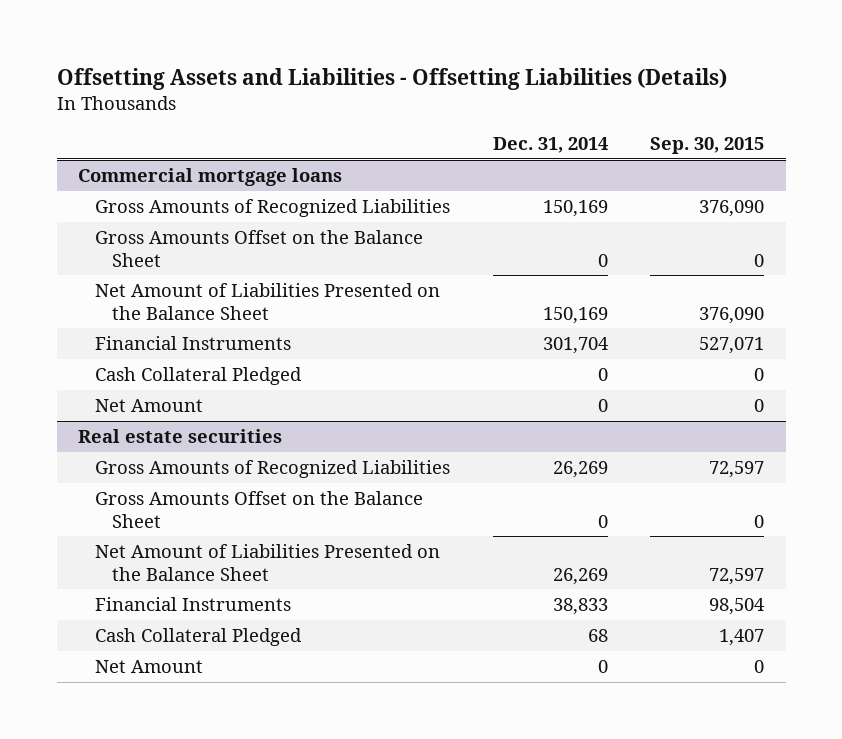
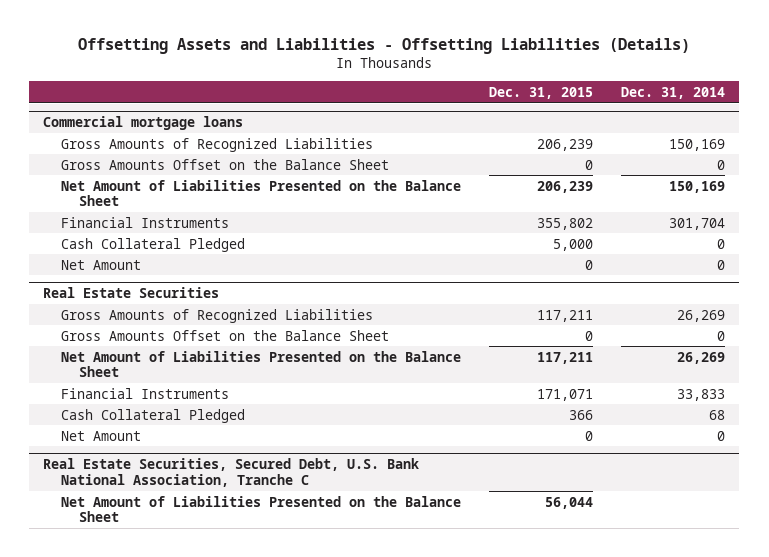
[650,137,765,155] Sep. 30, 2015 -> none
none -> [489,86,594,99] Dec. 31, 2015
[78,428,283,443] Real estate securities -> [43,287,220,299] Real Estate Securities
[552,597,608,615] 38,833 -> [677,388,726,401] 33,833
none -> [43,458,420,487] Real Estate Securities, Secured Debt, U.S. Bank National Association, Tranche C
none -> [61,495,462,523] Net Amount of Liabilities Presented on the Balance Sheet

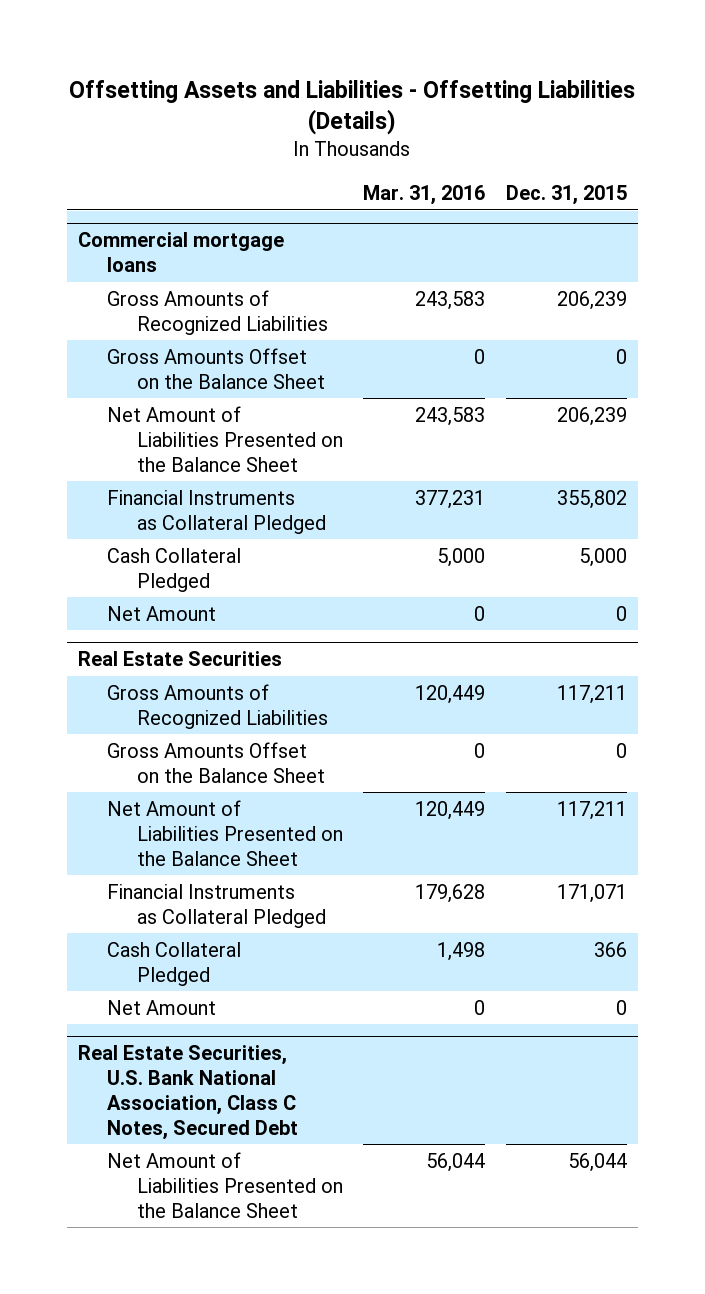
[621,86,726,99] Dec. 31, 2014 -> none
none -> [363,185,486,206] Mar. 31, 2016
[61,216,230,228] Financial Instruments -> [107,489,326,534] Financial Instruments as Collateral Pledged
[61,387,230,399] Financial Instruments -> [107,883,326,928] Financial Instruments as Collateral Pledged
[43,458,420,487] Real Estate Securities, Secured Debt, U.S. Bank National Association, Tranche C -> [77,1045,299,1140] Real Estate Securities, U.S. Bank National Association, Class C Notes, Secured Debt

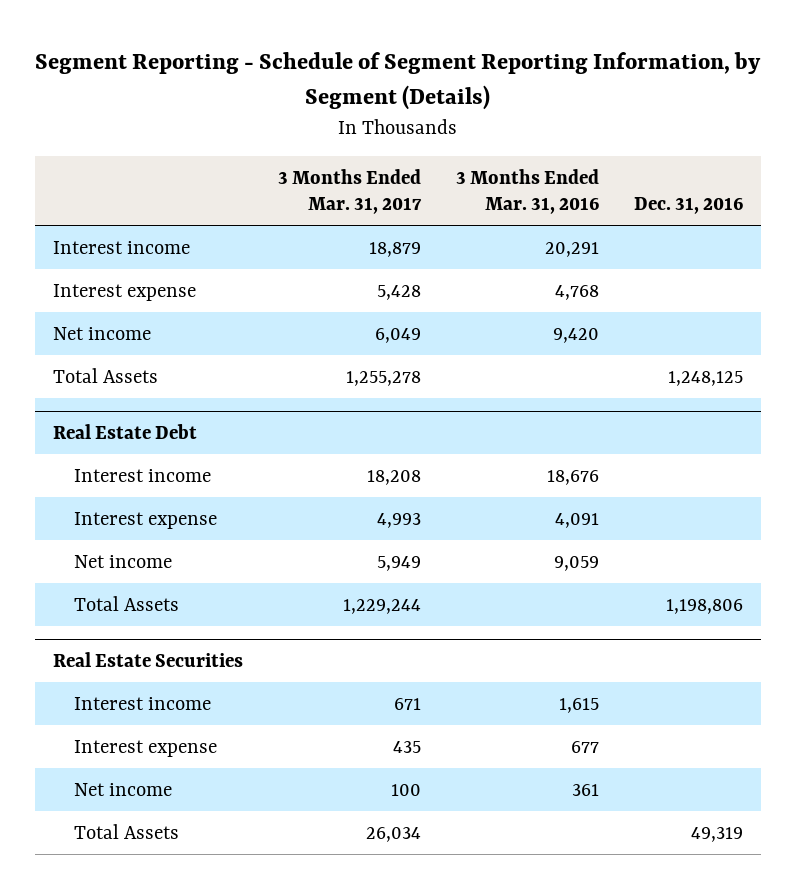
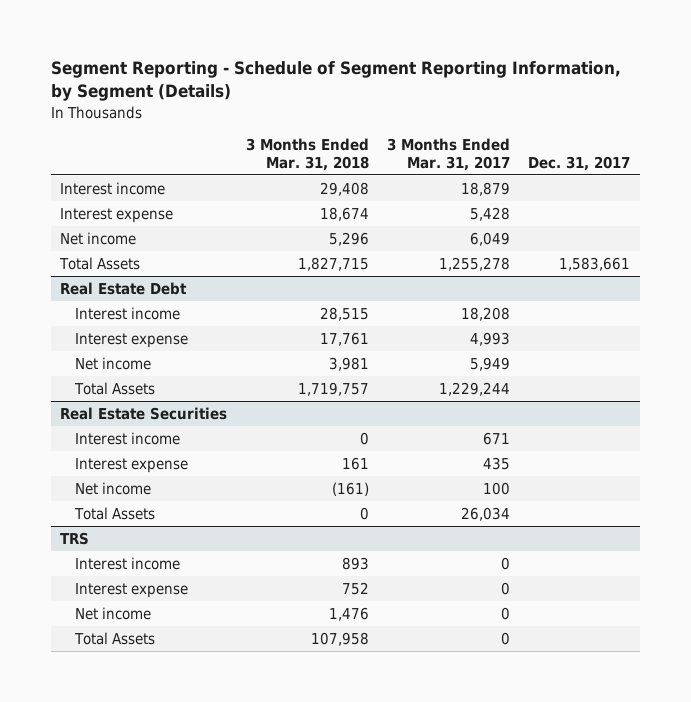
[456,168,600,214] 3 Months Ended Mar. 31, 2016 -> none
[634,196,744,214] Dec. 31, 2016 -> none
none -> [245,138,369,171] 3 Months Ended Mar. 31, 2018
none -> [528,155,631,171] Dec. 31, 2017
none -> [60,531,90,545] TRS
none -> [74,556,180,570] Interest income
none -> [74,582,188,598] Interest expense
none -> [74,606,151,620] Net income
none -> [73,631,155,645] Total Assets

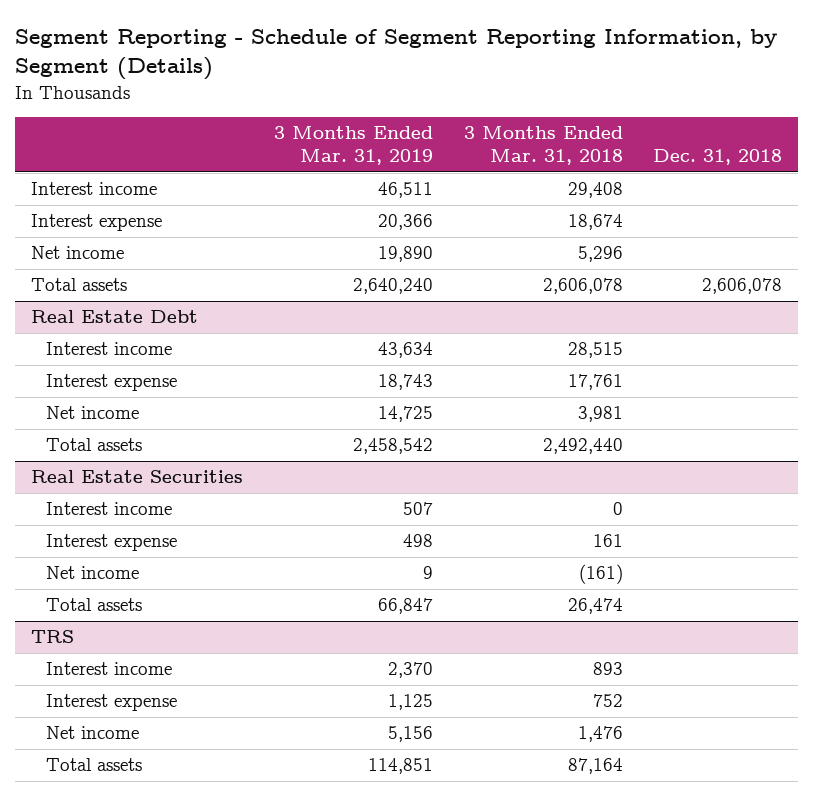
[387,138,511,171] 3 Months Ended Mar. 31, 2017 -> none
[528,155,631,171] Dec. 31, 2017 -> none
none -> [273,126,433,166] 3 Months Ended Mar. 31, 2019
none -> [653,149,783,166] Dec. 31, 2018
[59,256,141,270] Total Assets -> [30,278,127,292] Total assets
[297,256,369,271] 1,827,715 -> [542,278,623,295] 2,606,078
[73,381,155,395] Total Assets -> [45,438,142,452] Total assets
[297,381,369,396] 1,719,757 -> [542,438,623,455] 2,492,440
[73,506,155,520] Total Assets -> [45,598,142,612] Total assets
[359,506,369,520] 0 -> [567,598,623,615] 26,474
[73,631,155,645] Total Assets -> [45,758,142,772] Total assets
[310,631,369,646] 107,958 -> [567,758,623,775] 87,164

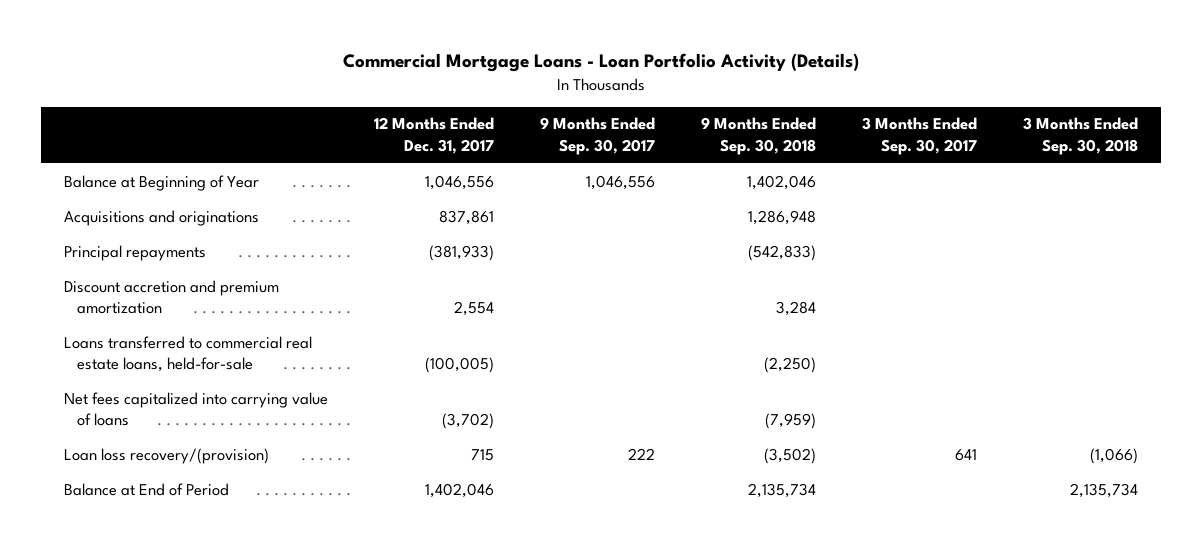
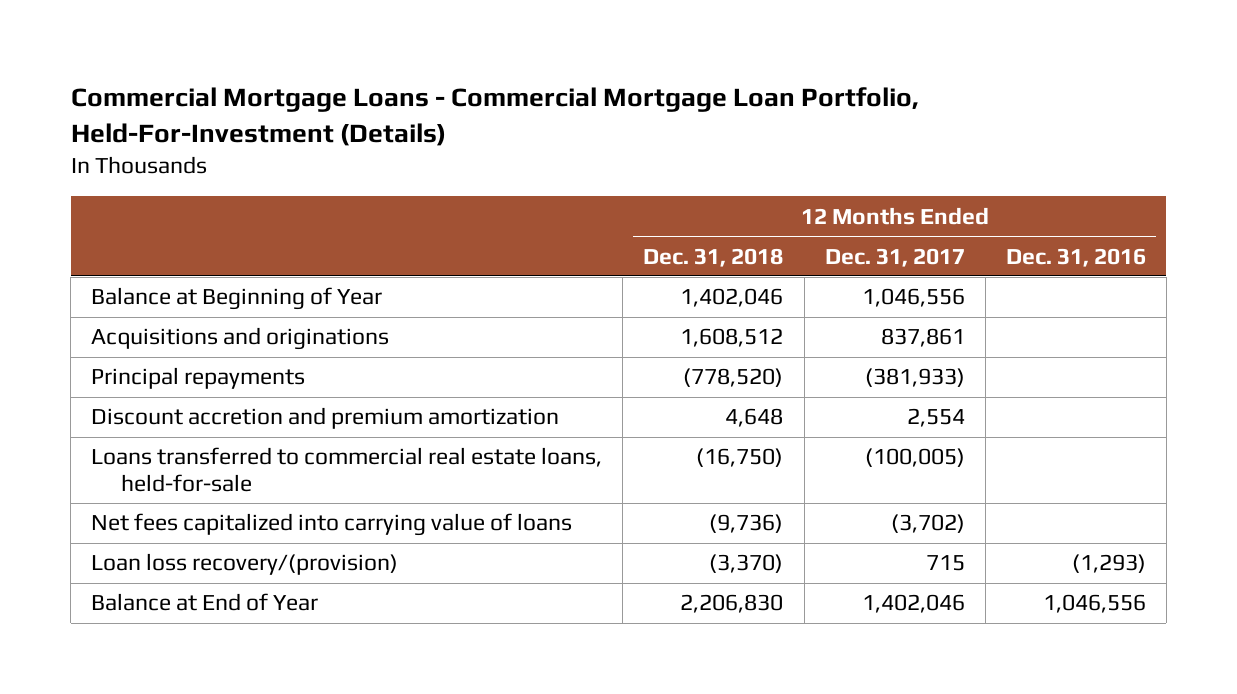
[343,53,860,73] Commercial Mortgage Loans - Loan Portfolio Activity (Details) -> [70,87,919,147] Commercial Mortgage Loans - Commercial Mortgage Loan Portfolio, Held-For-Investment (Details)
[540,117,656,155] 9 Months Ended Sep. 30, 2017 -> none
[701,117,817,155] 9 Months Ended Sep. 30, 2018 -> none
[862,117,978,155] 3 Months Ended Sep. 30, 2017 -> none
[1023,117,1139,155] 3 Months Ended Sep. 30, 2018 -> none
none -> [643,247,784,267] Dec. 31, 2018
none -> [1005,247,1146,267] Dec. 31, 2016
[64,482,230,496] Balance at End of Period -> [91,593,319,612] Balance at End of Year

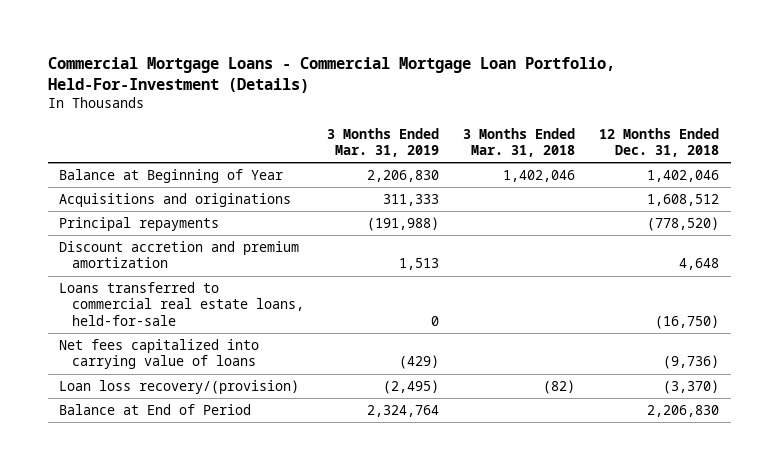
[824,247,965,267] Dec. 31, 2017 -> none
[1005,247,1146,267] Dec. 31, 2016 -> none
none -> [327,127,440,158] 3 Months Ended Mar. 31, 2019
none -> [463,127,576,158] 3 Months Ended Mar. 31, 2018
[91,593,319,612] Balance at End of Year -> [59,404,252,416] Balance at End of Period

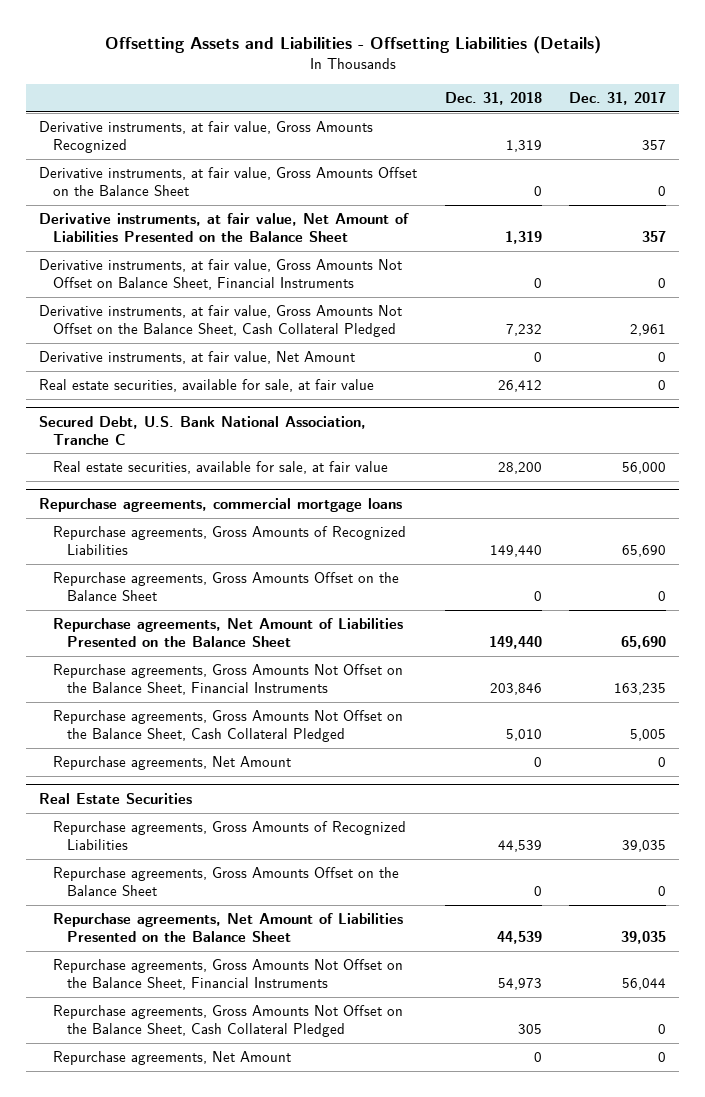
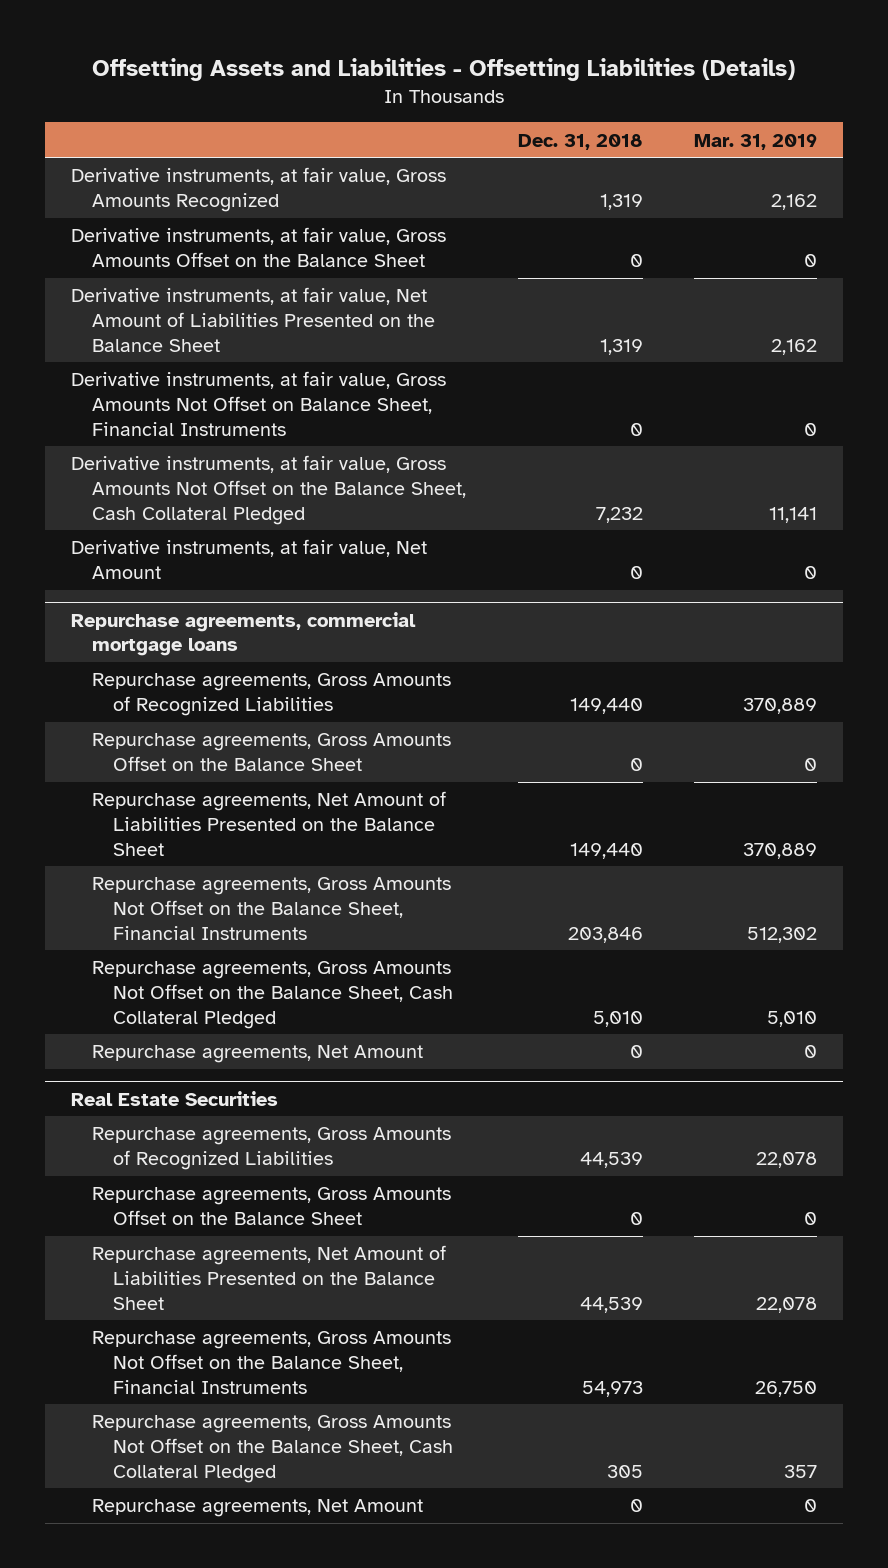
[568,91,666,105] Dec. 31, 2017 -> none
none -> [694,133,818,150] Mar. 31, 2019
[39,379,375,393] Real estate securities, available for sale, at fair value -> none
[39,415,367,445] Secured Debt, U.S. Bank National Association, Tranche C -> none
[53,461,389,475] Real estate securities, available for sale, at fair value -> none

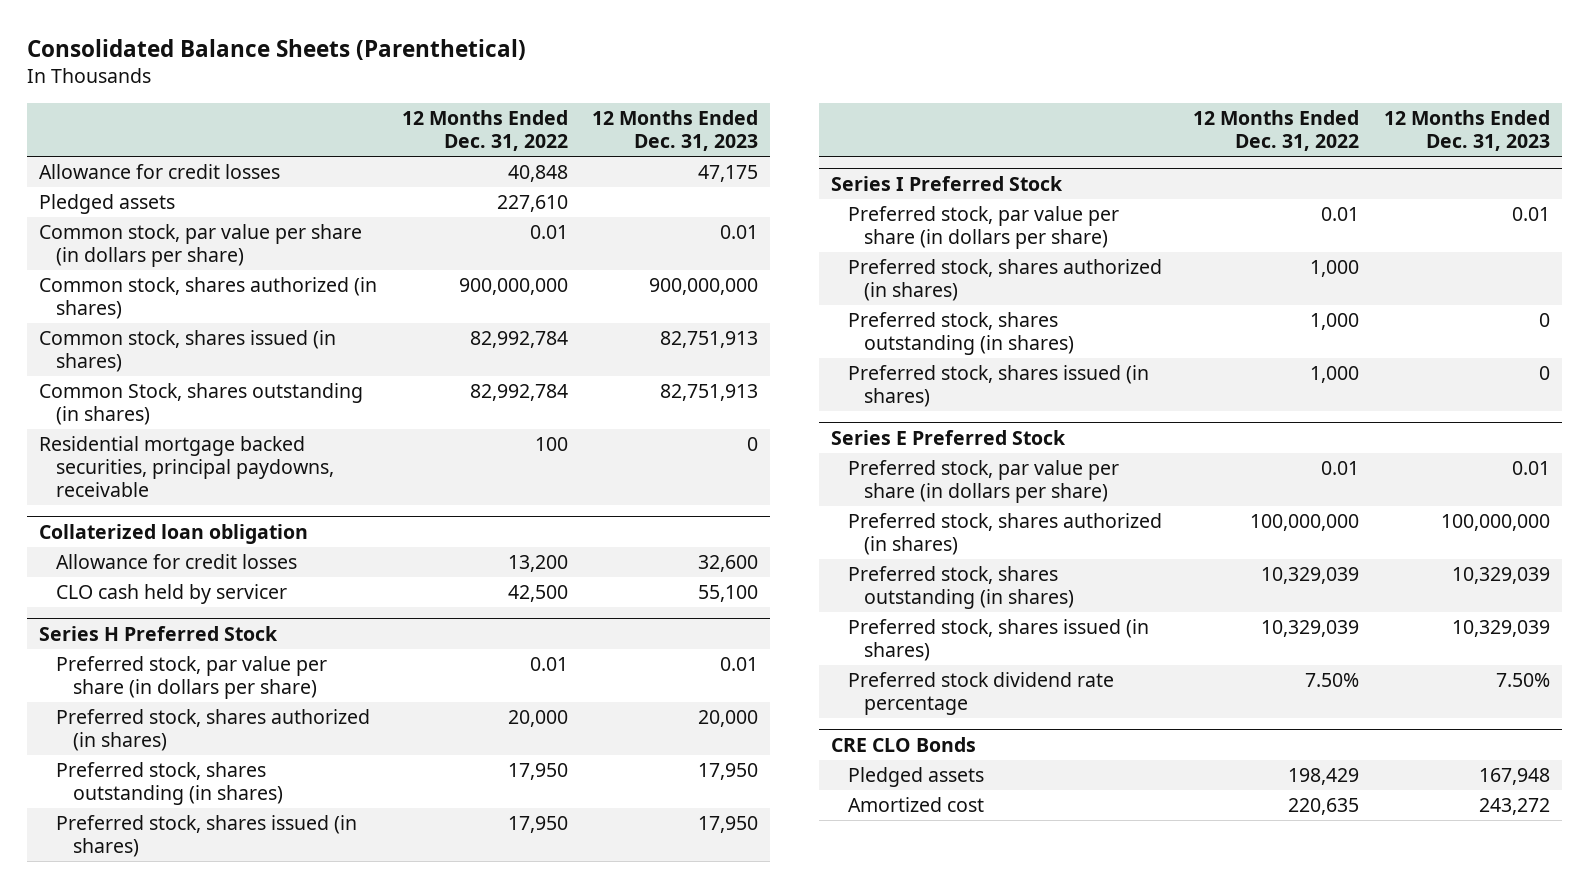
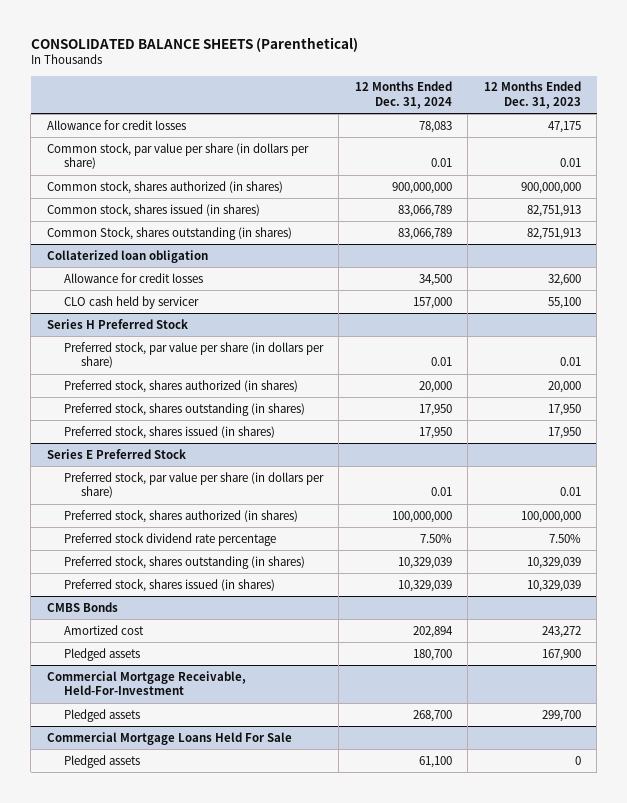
[27,39,527,61] Consolidated Balance Sheets (Parenthetical) -> [30,36,358,52] CONSOLIDATED BALANCE SHEETS (Parenthetical)
[401,109,568,152] 12 Months Ended Dec. 31, 2022 -> none
none -> [354,81,452,110] 12 Months Ended Dec. 31, 2024
[39,194,176,215] Pledged assets -> none
[39,436,335,498] Residential mortgage backed securities, principal paydowns, receivable -> none
[830,175,1063,191] Series I Preferred Stock -> none
[847,206,1119,250] Preferred stock, par value per share (in dollars per share) -> none
[847,259,1162,302] Preferred stock, shares authorized (in shares) -> none
[847,312,1075,356] Preferred stock, shares outstanding (in shares) -> none
[847,365,1149,408] Preferred stock, shares issued (in shares) -> none
[847,672,1114,716] Preferred stock dividend rate percentage -> [63,532,276,546] Preferred stock dividend rate percentage
[830,736,976,752] CRE CLO Bonds -> none
[847,767,984,788] Pledged assets -> none
none -> [46,601,118,612] CMBS Bonds
none -> [63,647,140,661] Pledged assets
none -> [46,670,246,696] Commercial Mortgage Receivable, Held-For-Investment
none -> [63,708,140,722] Pledged assets
none -> [46,731,292,745] Commercial Mortgage Loans Held For Sale
none -> [63,754,140,768] Pledged assets

